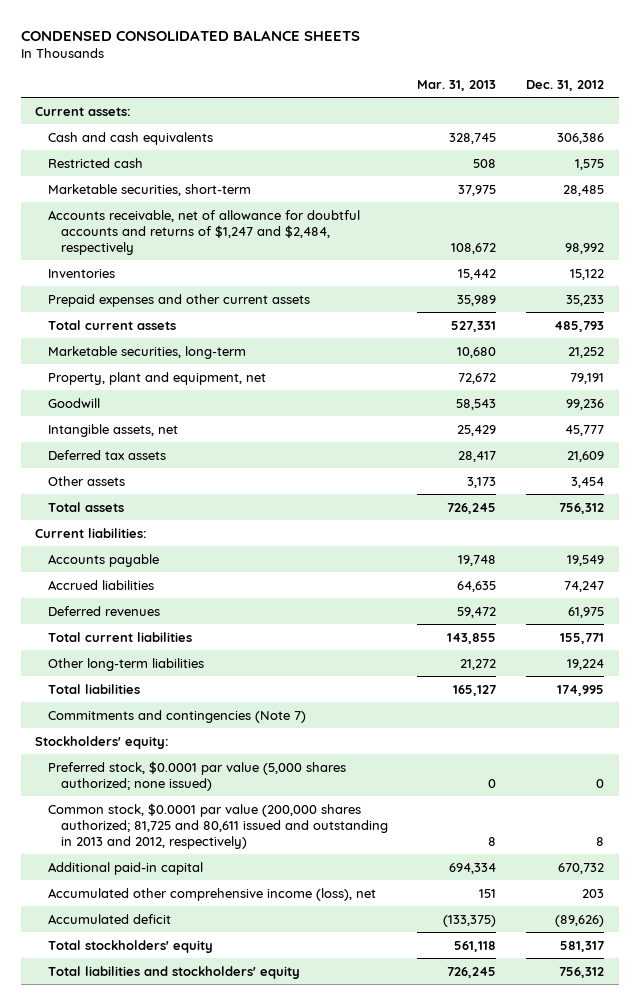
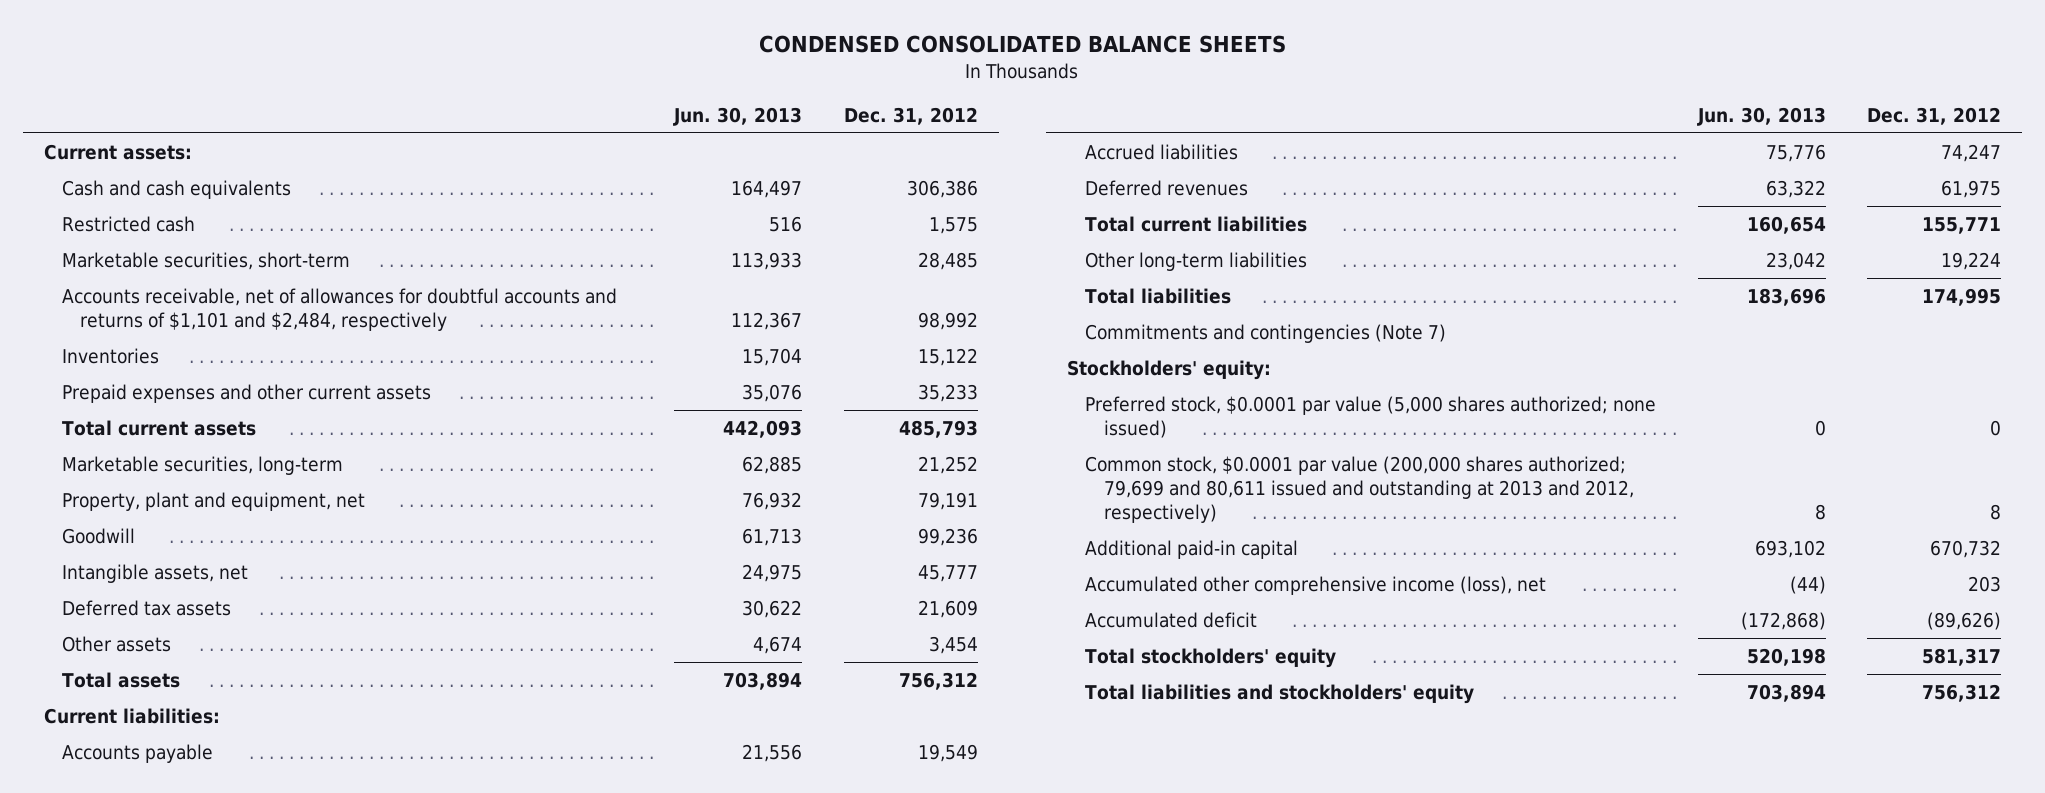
[417,79,497,91] Mar. 31, 2013 -> none
none -> [673,106,803,126] Jun. 30, 2013
[48,209,361,255] Accounts receivable, net of allowance for doubtful accounts and returns of $1,247 and $2,484, respectively -> [61,287,617,331] Accounts receivable, net of allowances for doubtful accounts and returns of $1,101 and $2,484, respectively
[48,802,388,849] Common stock, $0.0001 par value (200,000 shares authorized; 81,725 and 80,611 issued and outstanding in 2013 and 2012, respectively) -> [1085,455,1634,523] Common stock, $0.0001 par value (200,000 shares authorized; 79,699 and 80,611 issued and outstanding at 2013 and 2012, respectively)

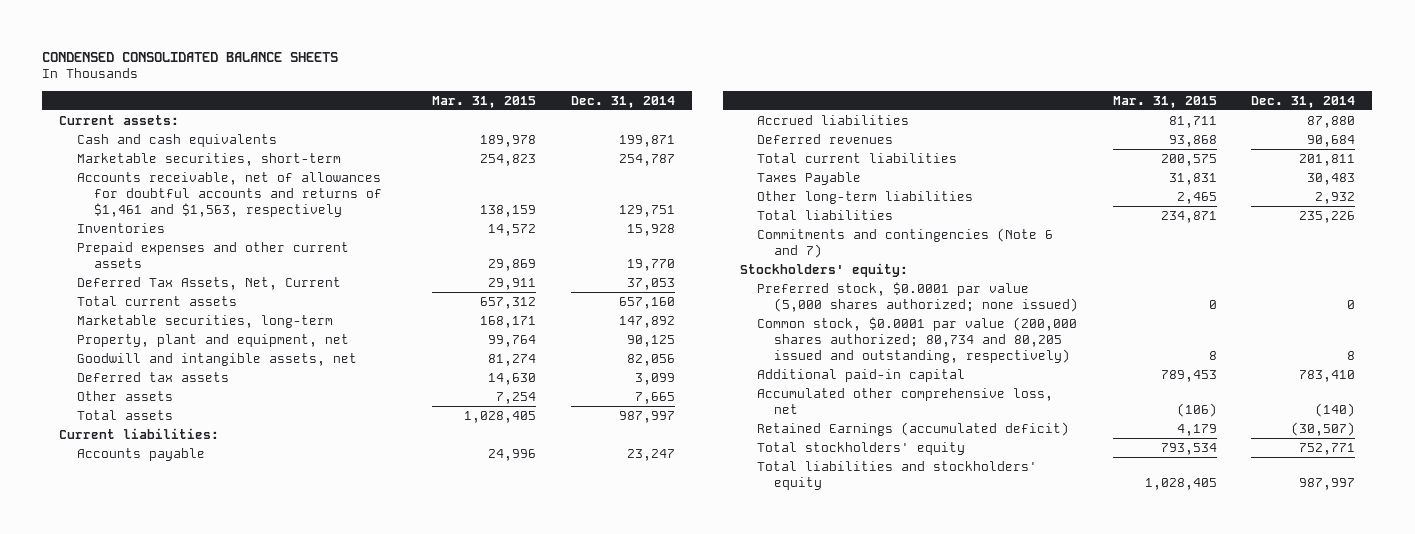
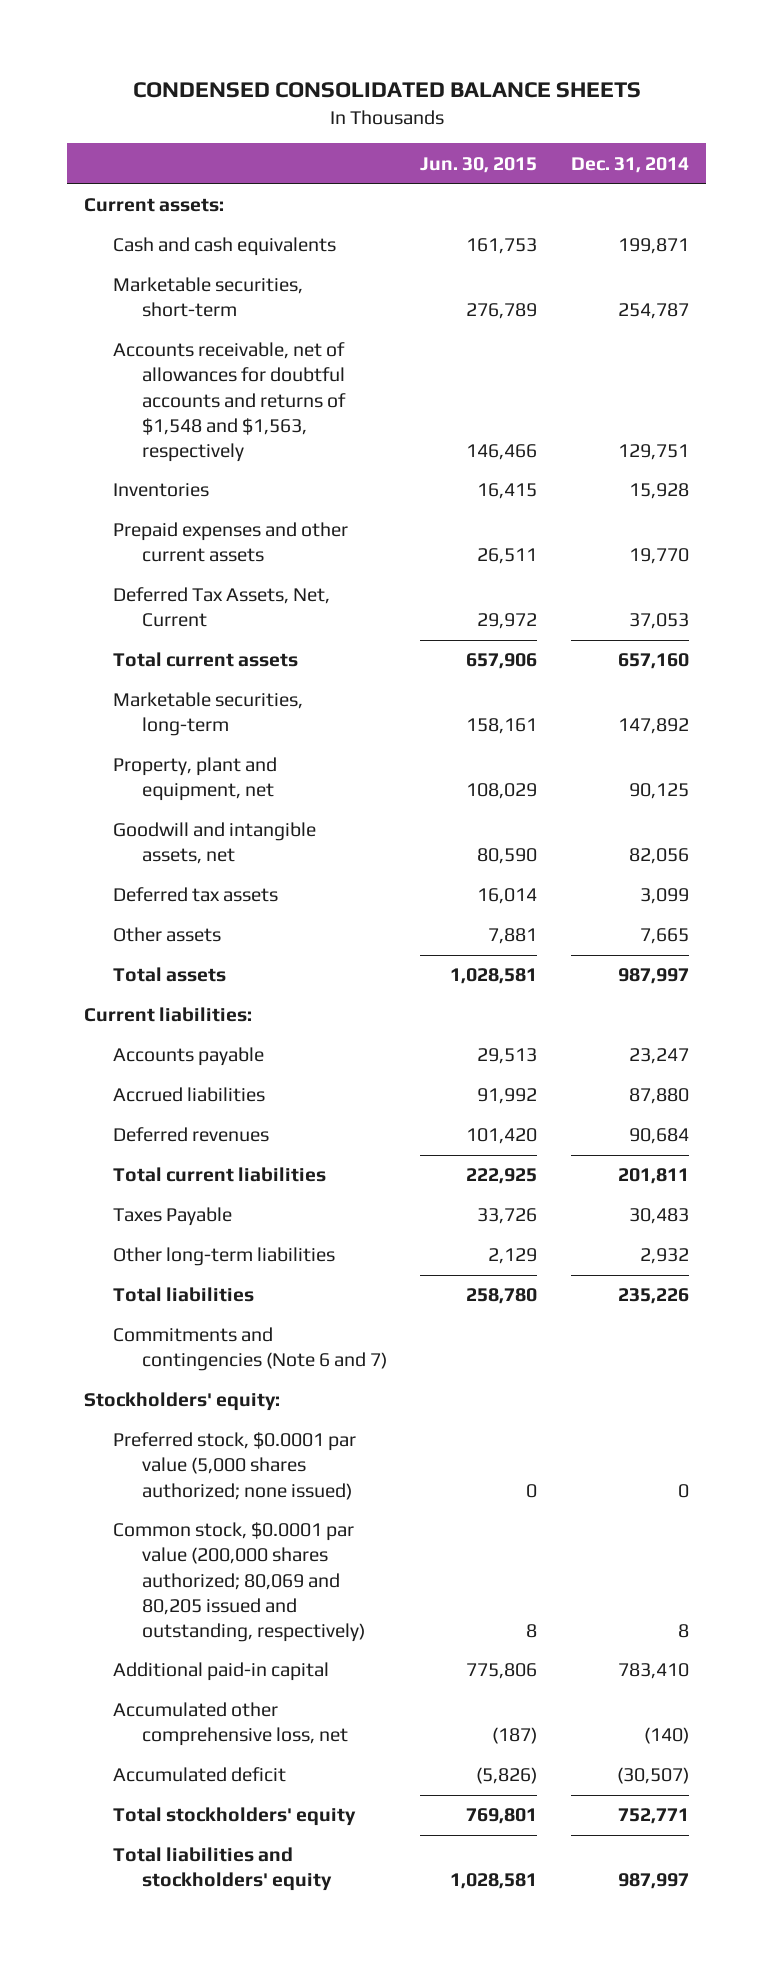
[432,95,537,108] Mar. 31, 2015 -> none
none -> [420,156,538,173] Jun. 30, 2015
[76,171,382,218] Accounts receivable, net of allowances for doubtful accounts and returns of $1,461 and $1,563, respectively -> [112,342,346,462] Accounts receivable, net of allowances for doubtful accounts and returns of $1,548 and $1,563, respectively
[757,316,1078,364] Common stock, $0.0001 par value (200,000 shares authorized; 80,734 and 80,205 issued and outstanding, respectively) -> [112,1522,365,1642] Common stock, $0.0001 par value (200,000 shares authorized; 80,069 and 80,205 issued and outstanding, respectively)
[757,421,1070,436] Retained Earnings (accumulated deficit) -> [112,1767,286,1783] Accumulated deficit

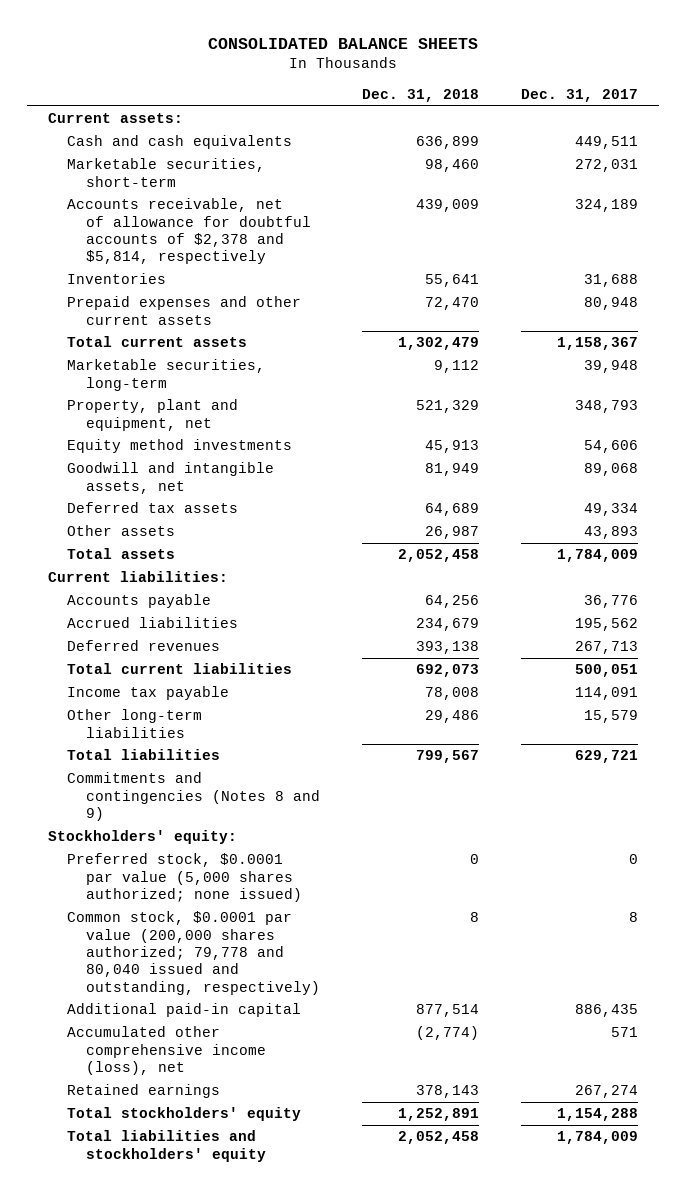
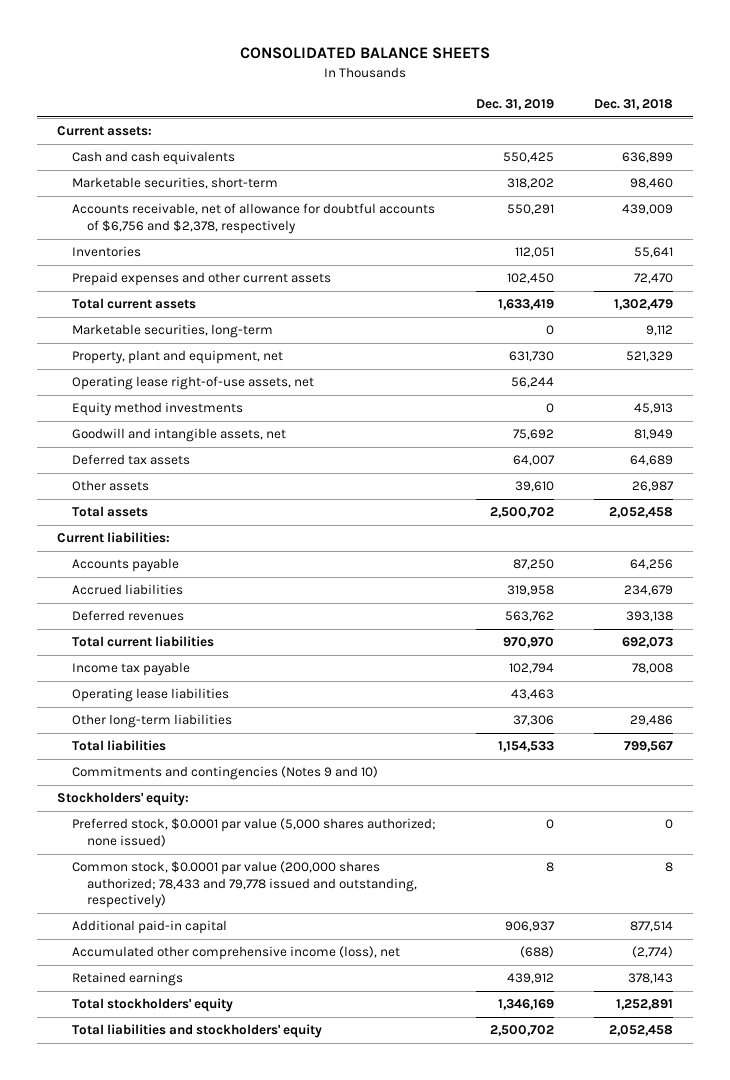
[521,88,639,102] Dec. 31, 2017 -> none
none -> [475,99,554,111] Dec. 31, 2019
[66,198,311,265] Accounts receivable, net of allowance for doubtful accounts of $2,378 and $5,814, respectively -> [71,203,435,234] Accounts receivable, net of allowance for doubtful accounts of $6,756 and $2,378, respectively
none -> [71,376,314,391] Operating lease right-of-use assets, net
none -> [71,688,229,703] Operating lease liabilities
[66,772,320,821] Commitments and contingencies (Notes 8 and 9) -> [71,766,378,781] Commitments and contingencies (Notes 9 and 10)
[66,911,320,995] Common stock, $0.0001 par value (200,000 shares authorized; 79,778 and 80,040 issued and outstanding, respectively) -> [71,861,417,909] Common stock, $0.0001 par value (200,000 shares authorized; 78,433 and 79,778 issued and outstanding, respectively)

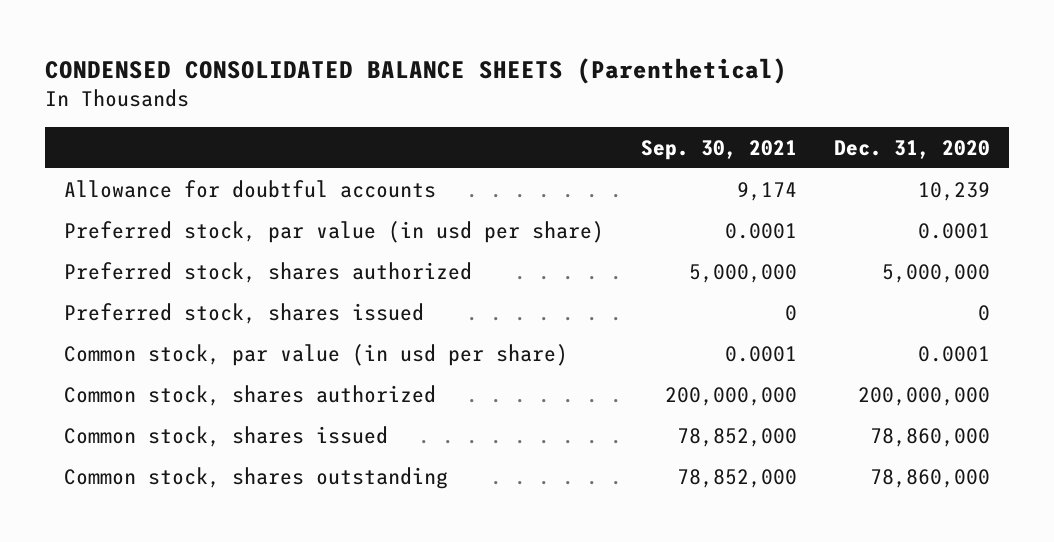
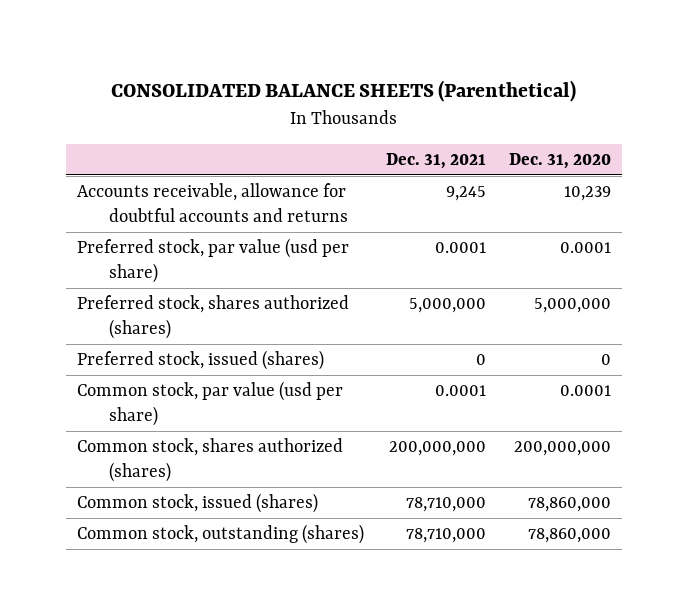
[45,57,788,84] CONDENSED CONSOLIDATED BALANCE SHEETS (Parenthetical) -> [110,79,576,102] CONSOLIDATED BALANCE SHEETS (Parenthetical)
[640,139,797,160] Sep. 30, 2021 -> none
none -> [386,152,487,169] Dec. 31, 2021
[63,179,436,198] Allowance for doubtful accounts -> [77,183,348,222] Accounts receivable, allowance for doubtful accounts and returns
[63,220,604,243] Preferred stock, par value (in usd per share) -> [77,238,350,283] Preferred stock, par value (usd per share)
[63,261,472,283] Preferred stock, shares authorized -> [77,295,350,339] Preferred stock, shares authorized (shares)
[63,302,424,324] Preferred stock, shares issued -> [77,350,325,371] Preferred stock, issued (shares)
[63,343,568,366] Common stock, par value (in usd per share) -> [77,381,344,426] Common stock, par value (usd per share)
[63,384,436,406] Common stock, shares authorized -> [77,438,344,482] Common stock, shares authorized (shares)
[63,425,388,447] Common stock, shares issued -> [77,493,319,514] Common stock, issued (shares)
[63,466,448,489] Common stock, shares outstanding -> [77,524,365,545] Common stock, outstanding (shares)

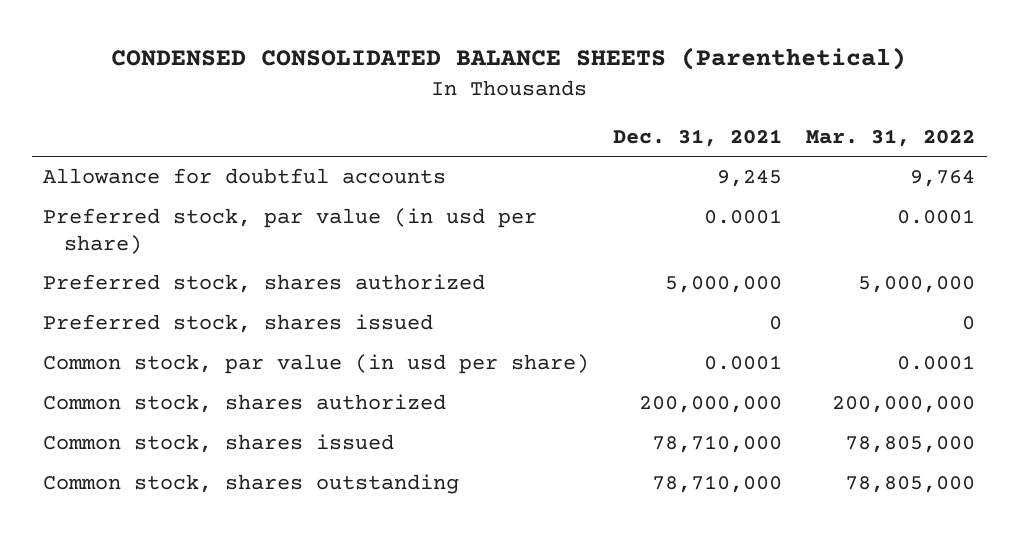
[110,79,576,102] CONSOLIDATED BALANCE SHEETS (Parenthetical) -> [111,47,907,71] CONDENSED CONSOLIDATED BALANCE SHEETS (Parenthetical)
[508,152,611,169] Dec. 31, 2020 -> none
none -> [805,128,975,147] Mar. 31, 2022
[77,183,348,222] Accounts receivable, allowance for doubtful accounts and returns -> [43,168,447,185] Allowance for doubtful accounts
[77,238,350,283] Preferred stock, par value (usd per share) -> [43,208,538,254] Preferred stock, par value (in usd per share)
[77,295,350,339] Preferred stock, shares authorized (shares) -> [43,274,486,294] Preferred stock, shares authorized
[77,350,325,371] Preferred stock, issued (shares) -> [43,314,434,334] Preferred stock, shares issued
[77,381,344,426] Common stock, par value (usd per share) -> [43,354,590,375] Common stock, par value (in usd per share)
[77,438,344,482] Common stock, shares authorized (shares) -> [43,394,447,414] Common stock, shares authorized
[77,493,319,514] Common stock, issued (shares) -> [43,434,395,454] Common stock, shares issued
[77,524,365,545] Common stock, outstanding (shares) -> [43,474,460,495] Common stock, shares outstanding

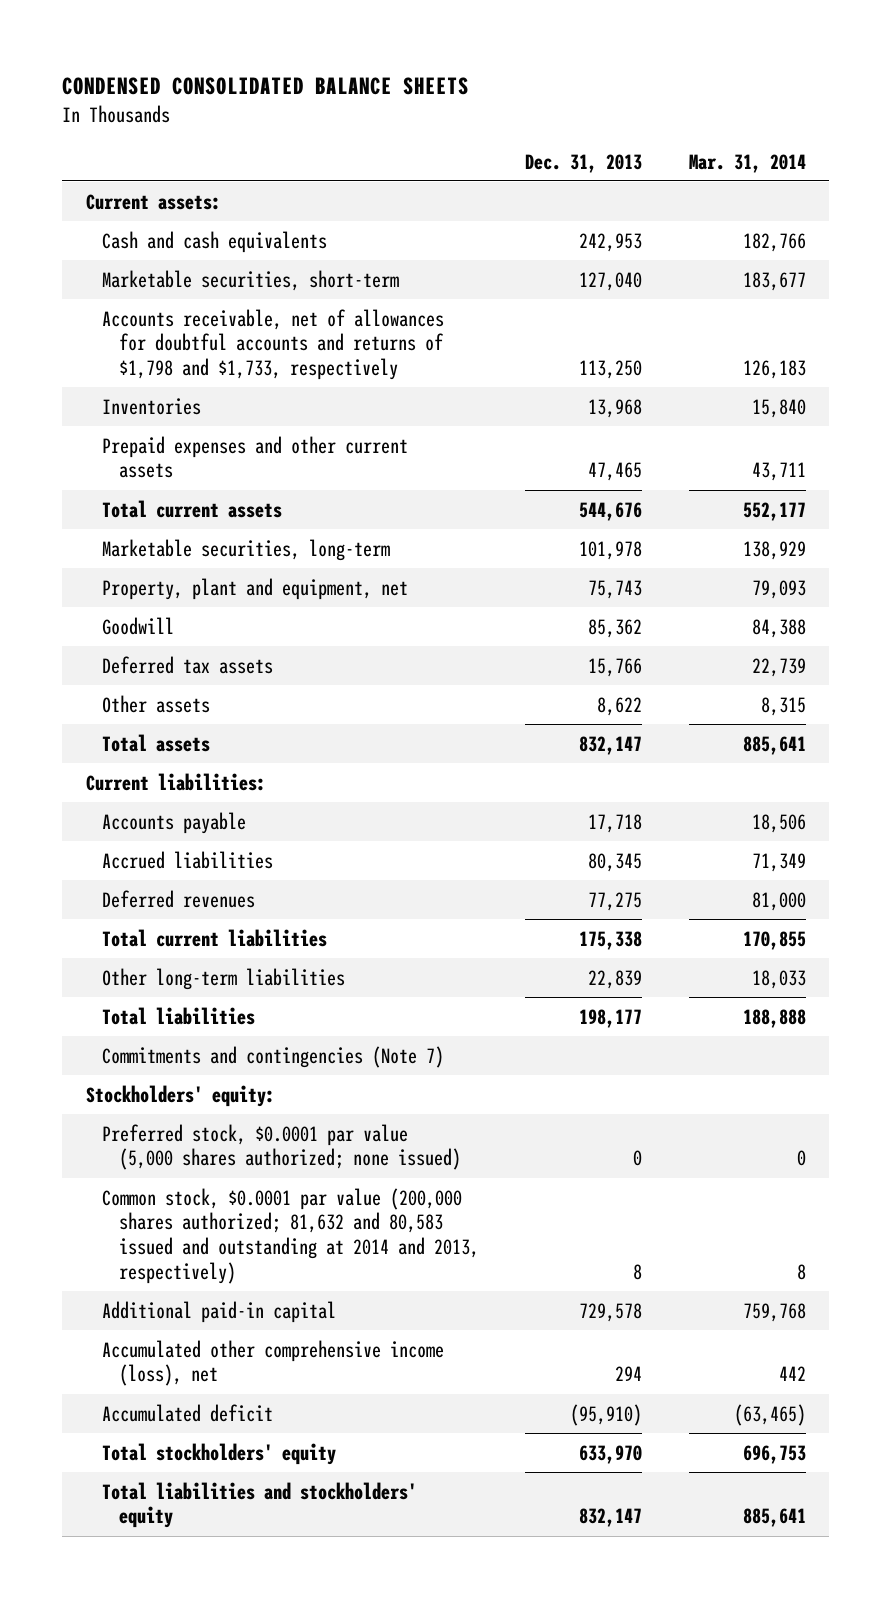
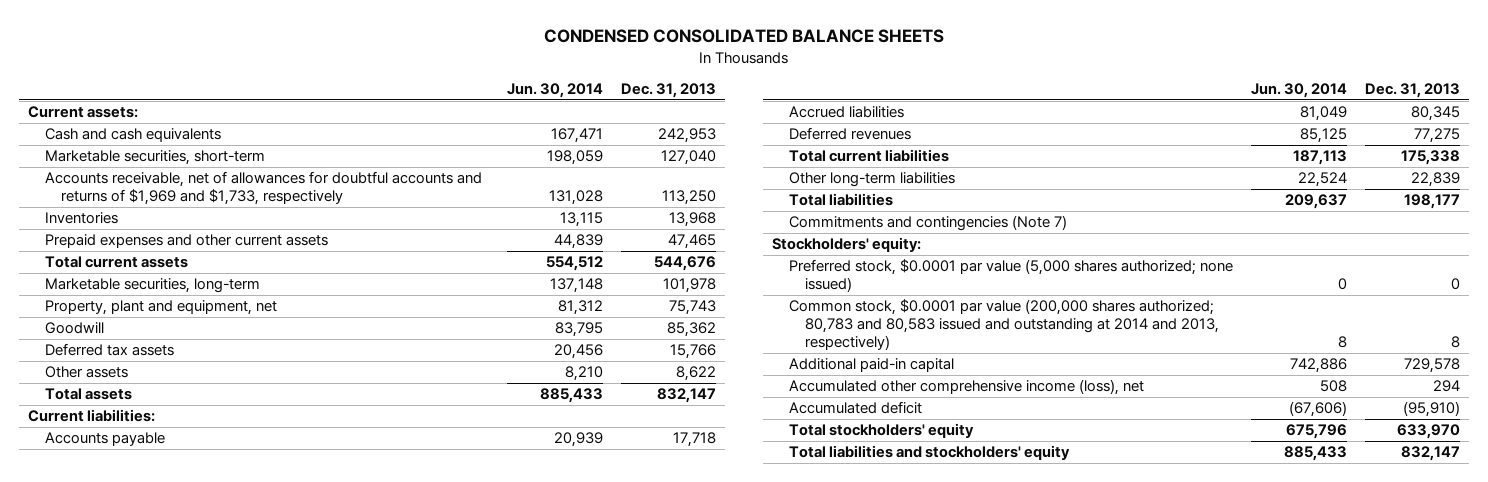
[688,153,806,173] Mar. 31, 2014 -> none
none -> [506,83,603,99] Jun. 30, 2014
[102,308,445,381] Accounts receivable, net of allowances for doubtful accounts and returns of $1,798 and $1,733, respectively -> [44,171,482,206] Accounts receivable, net of allowances for doubtful accounts and returns of $1,969 and $1,733, respectively
[102,1187,479,1284] Common stock, $0.0001 par value (200,000 shares authorized; 81,632 and 80,583 issued and outstanding at 2014 and 2013, respectively) -> [788,299,1220,351] Common stock, $0.0001 par value (200,000 shares authorized; 80,783 and 80,583 issued and outstanding at 2014 and 2013, respectively)

